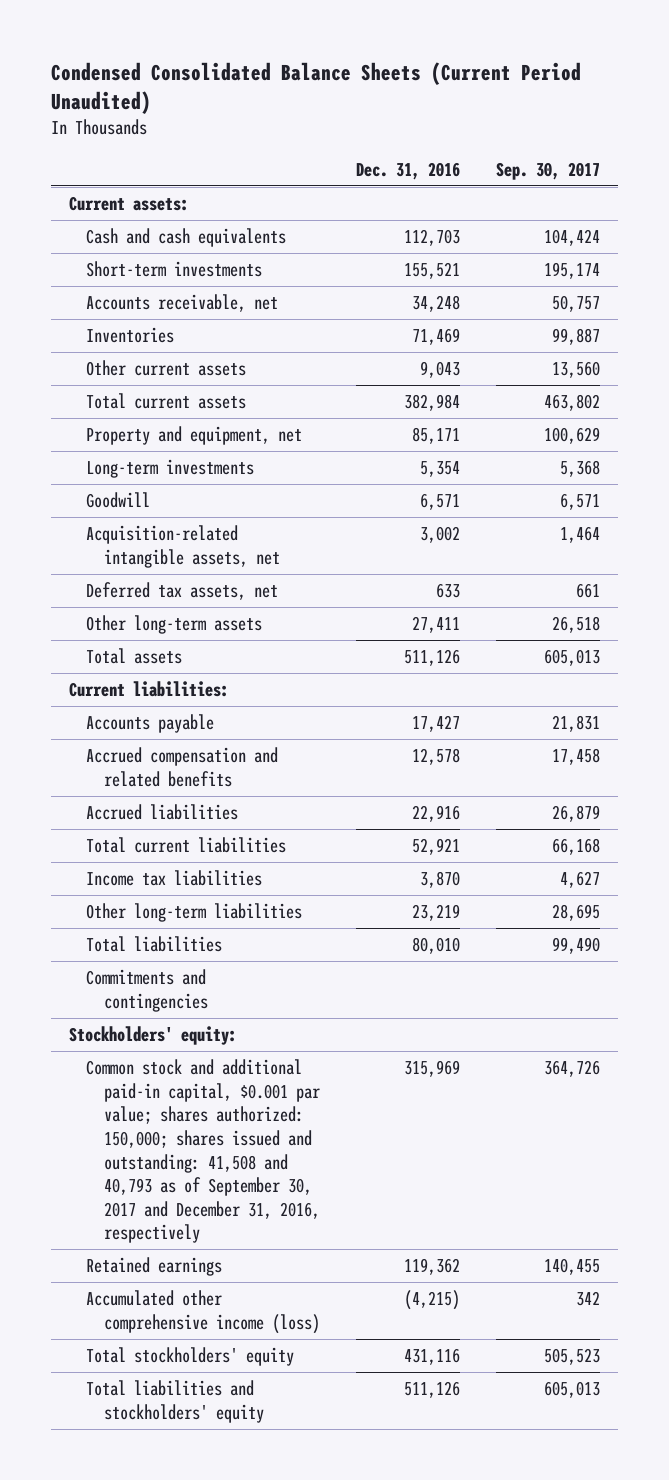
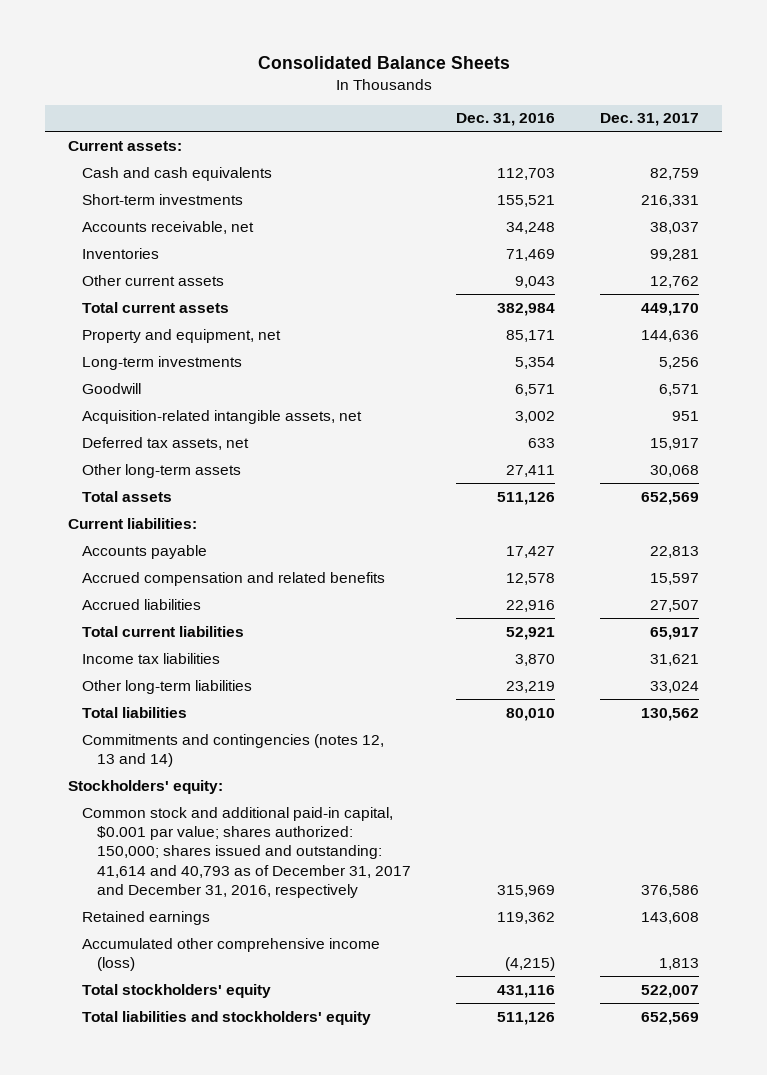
[50,61,581,114] Condensed Consolidated Balance Sheets (Current Period Unaudited) -> [257,55,510,69] Consolidated Balance Sheets
[496,161,601,180] Sep. 30, 2017 -> none
none -> [600,113,700,127] Dec. 31, 2017
[86,969,208,1012] Commitments and contingencies -> [82,733,385,767] Commitments and contingencies (notes 12, 13 and 14)
[86,1059,320,1244] Common stock and additional paid-in capital, $0.001 par value; shares authorized: 150,000; shares issued and outstanding: 41,508 and 40,793 as of September 30, 2017 and December 31, 2016, respectively -> [82,806,411,899] Common stock and additional paid-in capital, $0.001 par value; shares authorized: 150,000; shares issued and outstanding: 41,614 and 40,793 as of December 31, 2017 and December 31, 2016, respectively

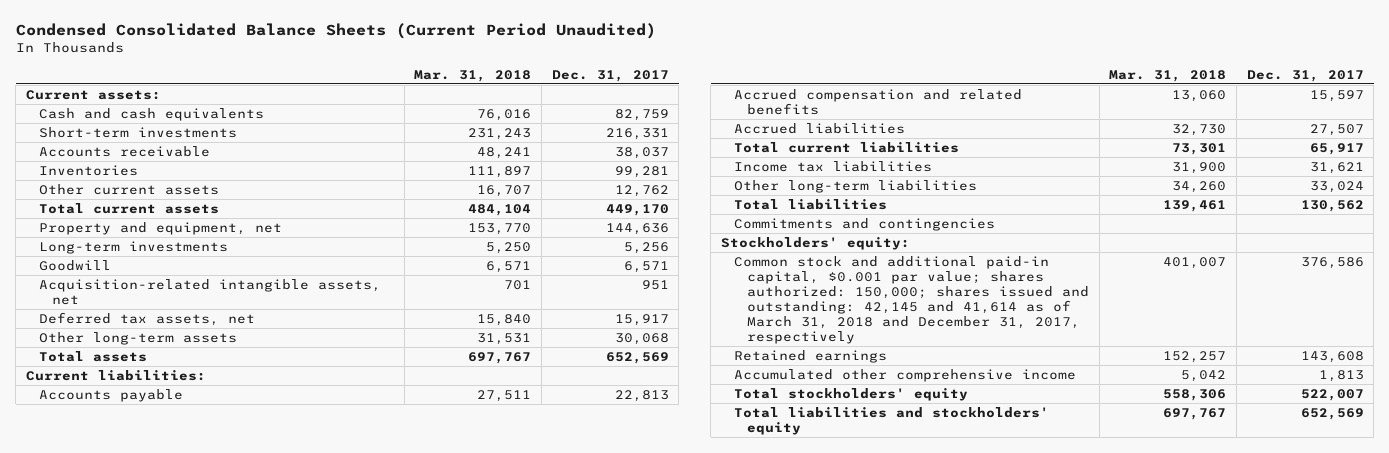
[257,55,510,69] Consolidated Balance Sheets -> [15,23,656,40] Condensed Consolidated Balance Sheets (Current Period Unaudited)
[456,113,556,127] Dec. 31, 2016 -> none
none -> [414,69,532,82] Mar. 31, 2018
[82,220,255,234] Accounts receivable, net -> [38,145,210,157] Accounts receivable
[82,733,385,767] Commitments and contingencies (notes 12, 13 and 14) -> [733,217,995,231] Commitments and contingencies
[82,806,411,899] Common stock and additional paid-in capital, $0.001 par value; shares authorized: 150,000; shares issued and outstanding: 41,614 and 40,793 as of December 31, 2017 and December 31, 2016, respectively -> [733,255,1090,344] Common stock and additional paid-in capital, $0.001 par value; shares authorized: 150,000; shares issued and outstanding: 42,145 and 41,614 as of March 31, 2018 and December 31, 2017, respectively
[82,937,381,971] Accumulated other comprehensive income (loss) -> [733,368,1076,382] Accumulated other comprehensive income

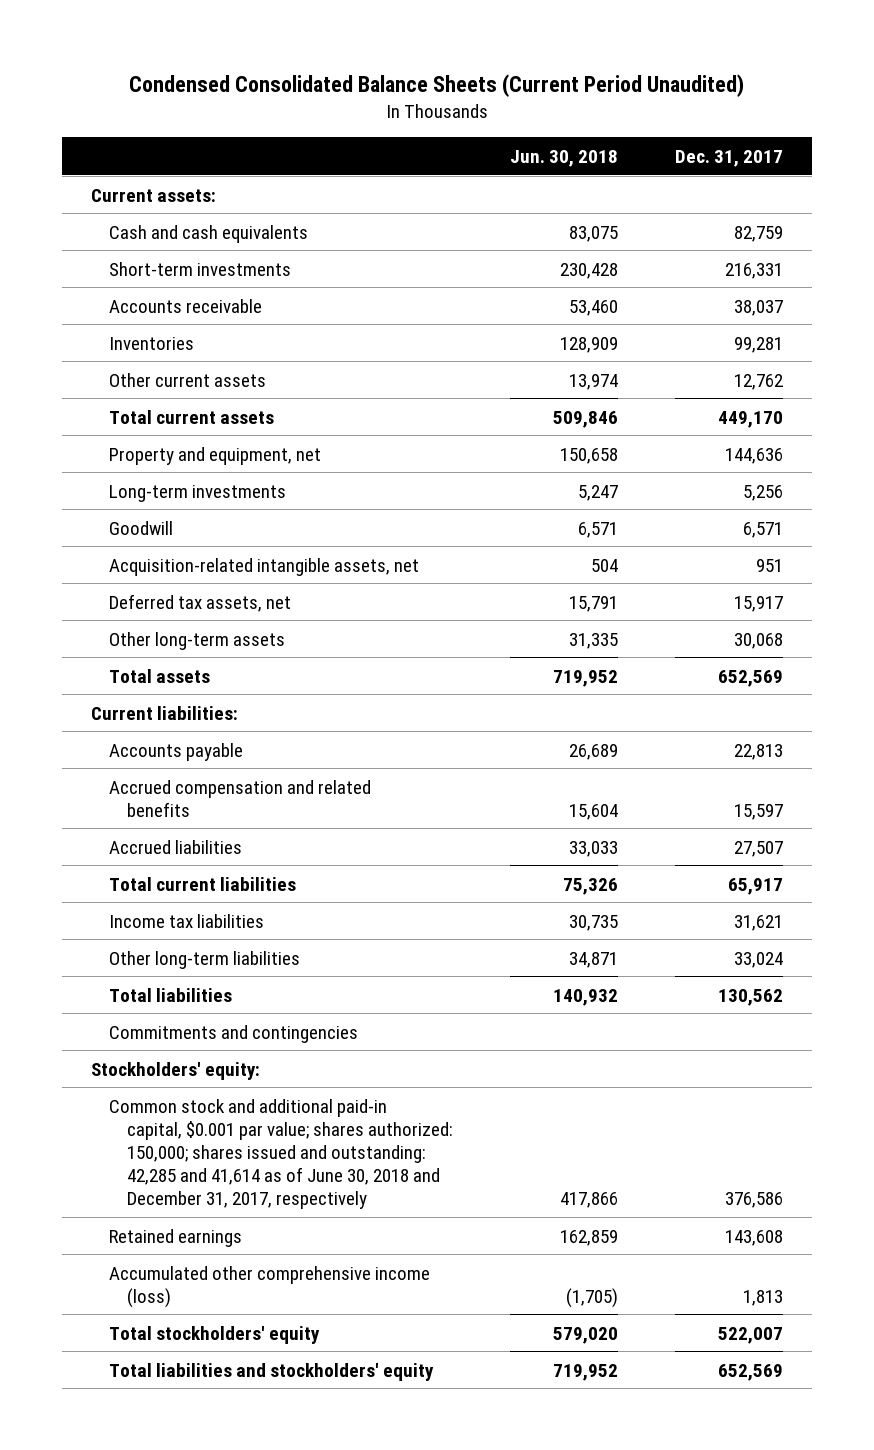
[414,69,532,82] Mar. 31, 2018 -> none
none -> [510,149,619,167] Jun. 30, 2018
[733,255,1090,344] Common stock and additional paid-in capital, $0.001 par value; shares authorized: 150,000; shares issued and outstanding: 42,145 and 41,614 as of March 31, 2018 and December 31, 2017, respectively -> [108,1098,453,1209] Common stock and additional paid-in capital, $0.001 par value; shares authorized: 150,000; shares issued and outstanding: 42,285 and 41,614 as of June 30, 2018 and December 31, 2017, respectively
[733,368,1076,382] Accumulated other comprehensive income -> [108,1265,430,1308] Accumulated other comprehensive income (loss)

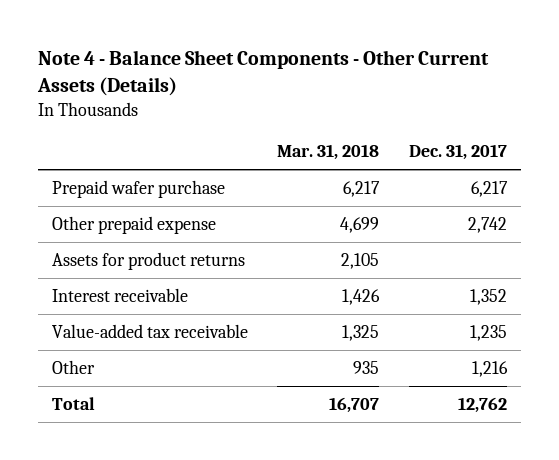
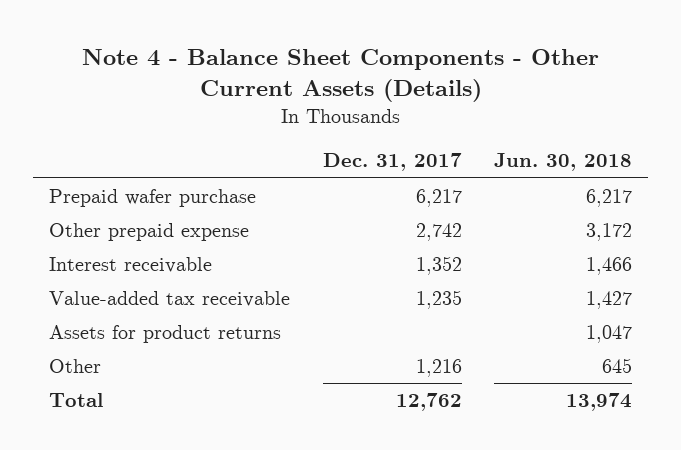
[277,144,380,161] Mar. 31, 2018 -> none
none -> [493,153,632,172] Jun. 30, 2018
[52,251,246,270] Assets for product returns -> [49,325,282,344] Assets for product returns

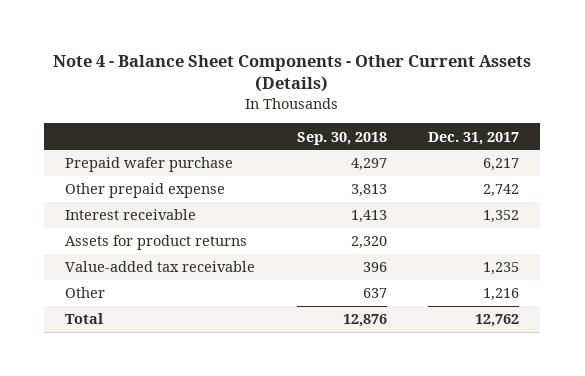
[493,153,632,172] Jun. 30, 2018 -> none
none -> [296,131,387,145] Sep. 30, 2018
[49,291,291,308] Value-added tax receivable -> [65,261,256,273] Value-added tax receivable

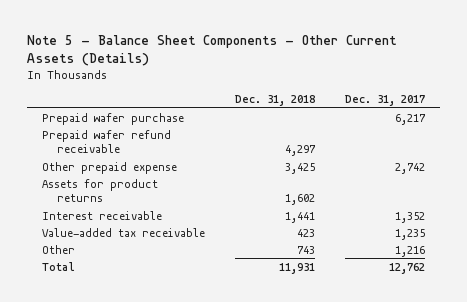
[53,54,532,93] Note 4 - Balance Sheet Components - Other Current Assets (Details) -> [26,34,397,66] Note 5 - Balance Sheet Components - Other Current Assets (Details)
[296,131,387,145] Sep. 30, 2018 -> none
none -> [234,95,315,107] Dec. 31, 2018
none -> [41,129,171,153] Prepaid wafer refund receivable
[65,209,197,221] Interest receivable -> [41,210,162,220] Interest receivable

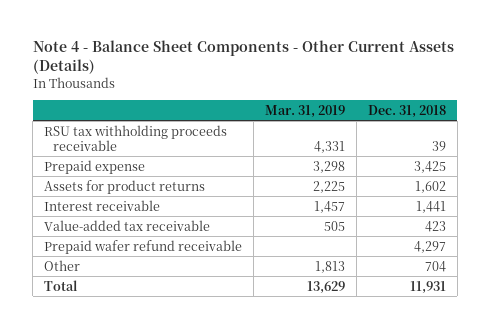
[26,34,397,66] Note 5 - Balance Sheet Components - Other Current Assets (Details) -> [32,39,454,74] Note 4 - Balance Sheet Components - Other Current Assets (Details)
[345,95,426,107] Dec. 31, 2017 -> none
none -> [264,104,345,118] Mar. 31, 2019
[41,112,184,125] Prepaid wafer purchase -> none
none -> [44,124,228,151] RSU tax withholding proceeds receivable
[41,161,177,174] Other prepaid expense -> [44,159,146,174] Prepaid expense
[41,129,171,153] Prepaid wafer refund receivable -> [44,239,243,254] Prepaid wafer refund receivable
[296,245,315,254] 743 -> [424,260,446,272] 704

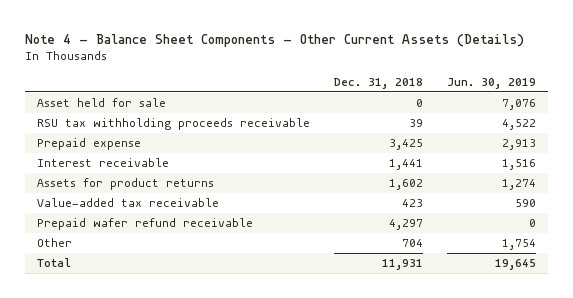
[264,104,345,118] Mar. 31, 2019 -> none
none -> [446,77,536,89] Jun. 30, 2019
none -> [36,98,166,108] Asset held for sale
[44,179,206,194] Assets for product returns -> [36,178,214,191] Assets for product returns

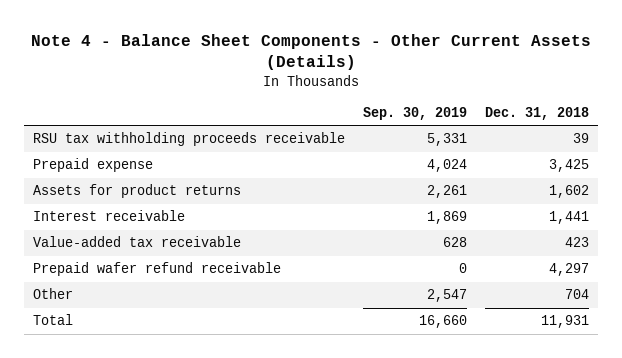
[446,77,536,89] Jun. 30, 2019 -> none
none -> [363,106,468,120] Sep. 30, 2019
[36,98,166,108] Asset held for sale -> none
[36,158,169,168] Interest receivable -> [33,210,186,222] Interest receivable

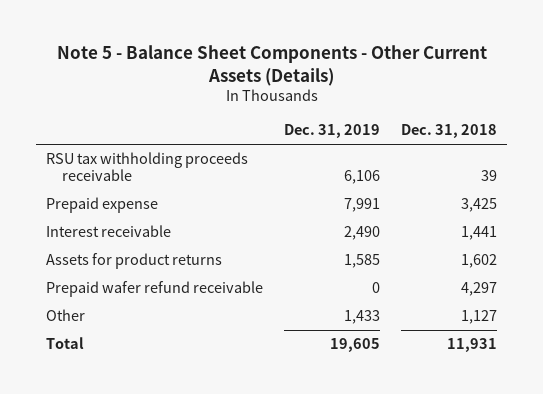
[31,33,592,71] Note 4 - Balance Sheet Components - Other Current Assets (Details) -> [56,44,487,86] Note 5 - Balance Sheet Components - Other Current Assets (Details)
[363,106,468,120] Sep. 30, 2019 -> none
none -> [284,124,381,139] Dec. 31, 2019
[33,236,242,248] Value-added tax receivable -> none
[33,184,242,199] Assets for product returns -> [46,253,223,270] Assets for product returns
[564,289,589,300] 704 -> [460,310,497,325] 1,127

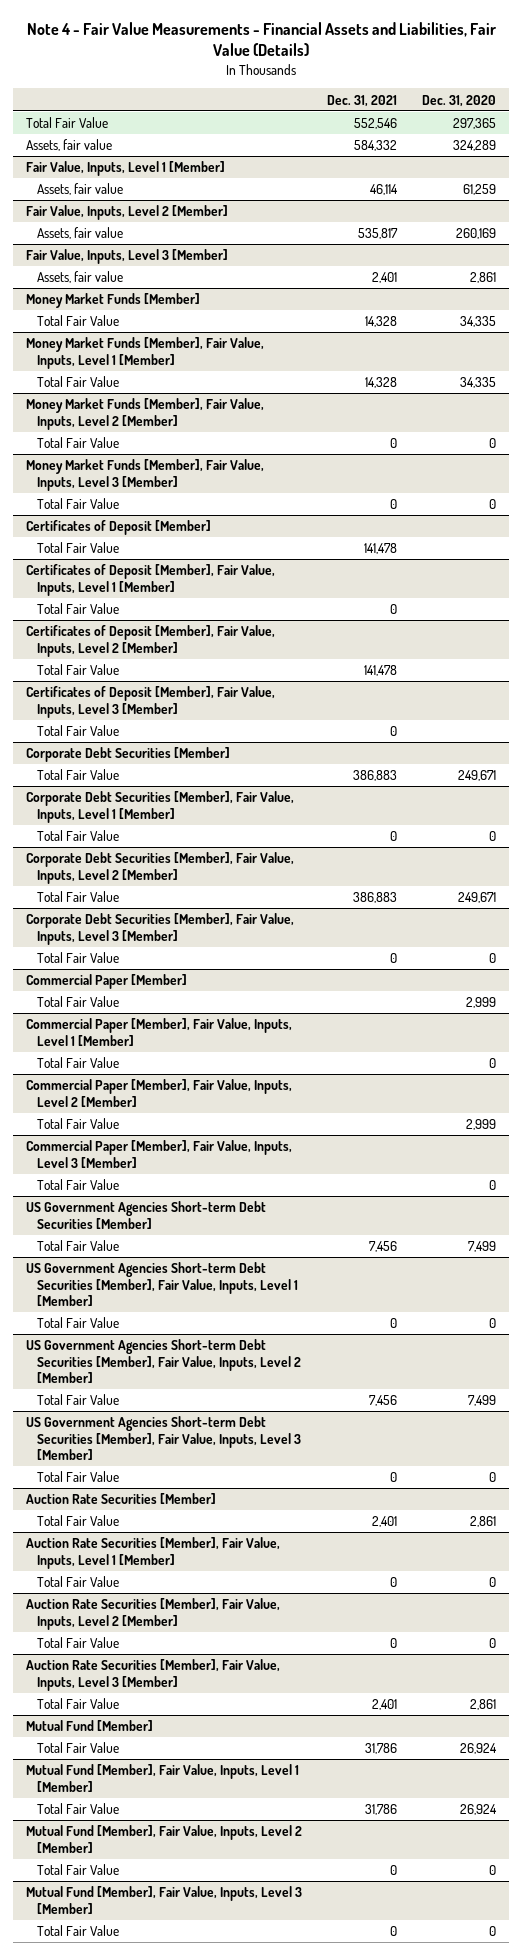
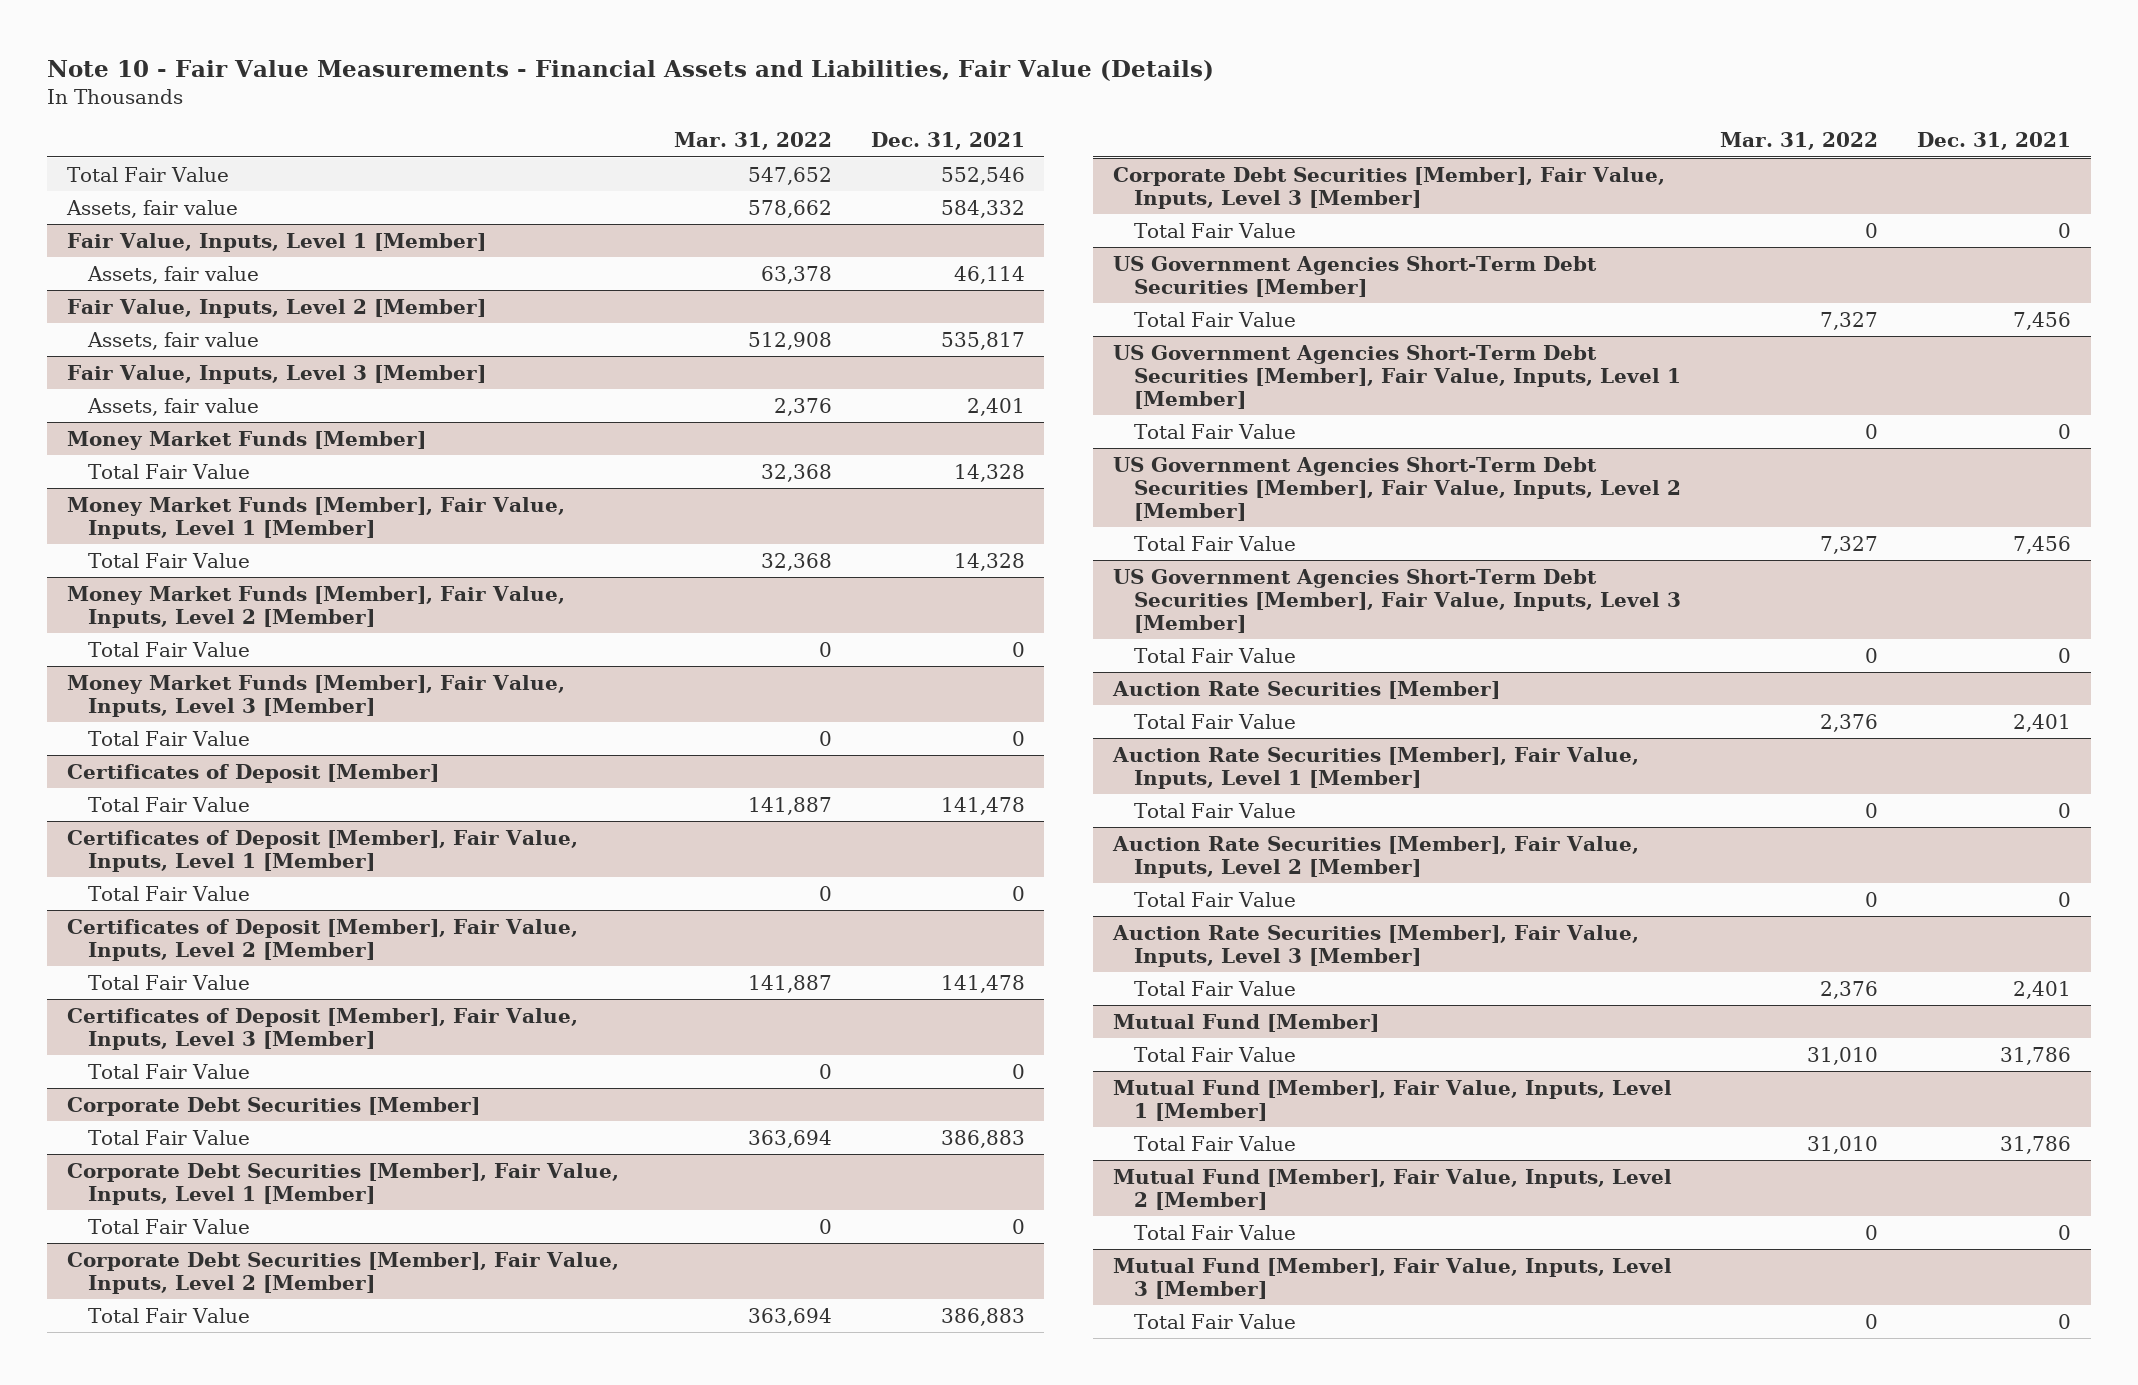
[27,21,497,57] Note 4 - Fair Value Measurements - Financial Assets and Liabilities, Fair Value (Details) -> [47,60,1215,82] Note 10 - Fair Value Measurements - Financial Assets and Liabilities, Fair Value (Details)
[422,94,497,107] Dec. 31, 2020 -> none
none -> [673,132,832,151] Mar. 31, 2022
[26,974,188,990] Commercial Paper [Member] -> none
[37,996,120,1008] Total Fair Value -> none
[26,1018,293,1046] Commercial Paper [Member], Fair Value, Inputs, Level 1 [Member] -> none
[37,1057,120,1069] Total Fair Value -> none
[26,1079,293,1107] Commercial Paper [Member], Fair Value, Inputs, Level 2 [Member] -> none
[37,1118,120,1130] Total Fair Value -> none
[26,1140,293,1168] Commercial Paper [Member], Fair Value, Inputs, Level 3 [Member] -> none
[37,1179,120,1191] Total Fair Value -> none
[26,1201,267,1229] US Government Agencies Short-term Debt Securities [Member] -> [1112,255,1597,297] US Government Agencies Short-Term Debt Securities [Member]
[26,1262,299,1307] US Government Agencies Short-term Debt Securities [Member], Fair Value, Inputs, Level 1 [Member] -> [1112,344,1681,409] US Government Agencies Short-Term Debt Securities [Member], Fair Value, Inputs, Level 1 [Member]
[26,1339,302,1384] US Government Agencies Short-term Debt Securities [Member], Fair Value, Inputs, Level 2 [Member] -> [1112,456,1681,521] US Government Agencies Short-Term Debt Securities [Member], Fair Value, Inputs, Level 2 [Member]
[26,1416,302,1461] US Government Agencies Short-term Debt Securities [Member], Fair Value, Inputs, Level 3 [Member] -> [1112,568,1681,633] US Government Agencies Short-Term Debt Securities [Member], Fair Value, Inputs, Level 3 [Member]

